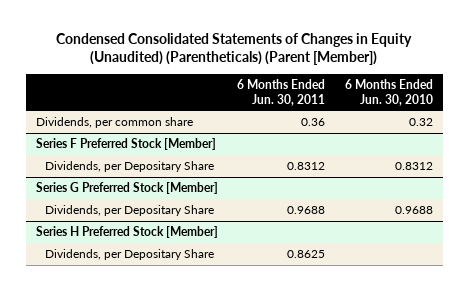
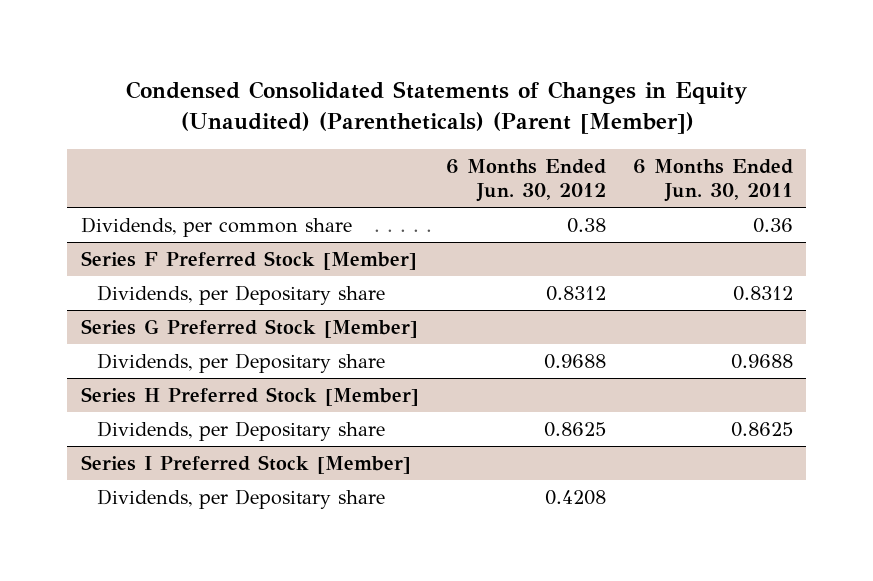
[345,79,434,106] 6 Months Ended Jun. 30, 2010 -> none
none -> [445,159,606,203] 6 Months Ended Jun. 30, 2012
[45,161,215,173] Dividends, per Depositary Share -> [97,284,386,305] Dividends, per Depositary share
[45,205,215,217] Dividends, per Depositary Share -> [97,352,386,373] Dividends, per Depositary share
[45,249,215,261] Dividends, per Depositary Share -> [97,420,386,441] Dividends, per Depositary share
none -> [80,454,411,474] Series I Preferred Stock [Member]
none -> [97,488,386,509] Dividends, per Depositary share

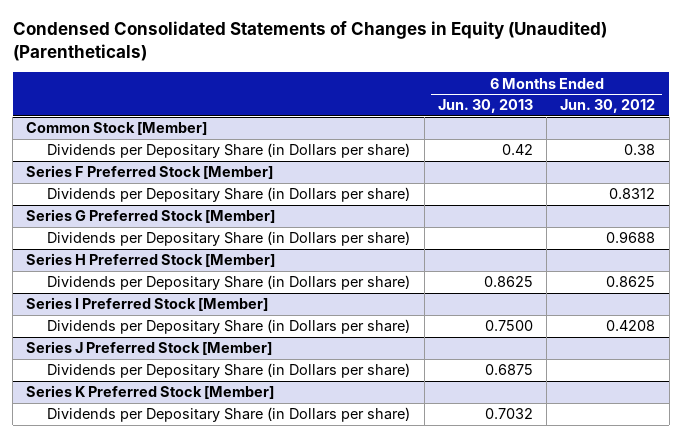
[125,81,748,135] Condensed Consolidated Statements of Changes in Equity (Unaudited) (Parentheticals) (Parent [Member]) -> [12,21,607,61] Condensed Consolidated Statements of Changes in Equity (Unaudited) (Parentheticals)
[632,159,793,203] 6 Months Ended Jun. 30, 2011 -> none
none -> [437,99,533,114] Jun. 30, 2013
[80,216,352,237] Dividends, per common share -> none
none -> [26,122,208,136] Common Stock [Member]
none -> [47,143,411,159] Dividends per Depositary Share (in Dollars per share)
[97,284,386,305] Dividends, per Depositary share -> [47,187,411,203] Dividends per Depositary Share (in Dollars per share)
[97,352,386,373] Dividends, per Depositary share -> [47,231,411,247] Dividends per Depositary Share (in Dollars per share)
[97,420,386,441] Dividends, per Depositary share -> [47,275,411,291] Dividends per Depositary Share (in Dollars per share)
[97,488,386,509] Dividends, per Depositary share -> [47,319,411,335] Dividends per Depositary Share (in Dollars per share)
none -> [26,341,273,356] Series J Preferred Stock [Member]
none -> [47,363,411,379] Dividends per Depositary Share (in Dollars per share)
none -> [26,385,275,400] Series K Preferred Stock [Member]
none -> [47,407,411,423] Dividends per Depositary Share (in Dollars per share)

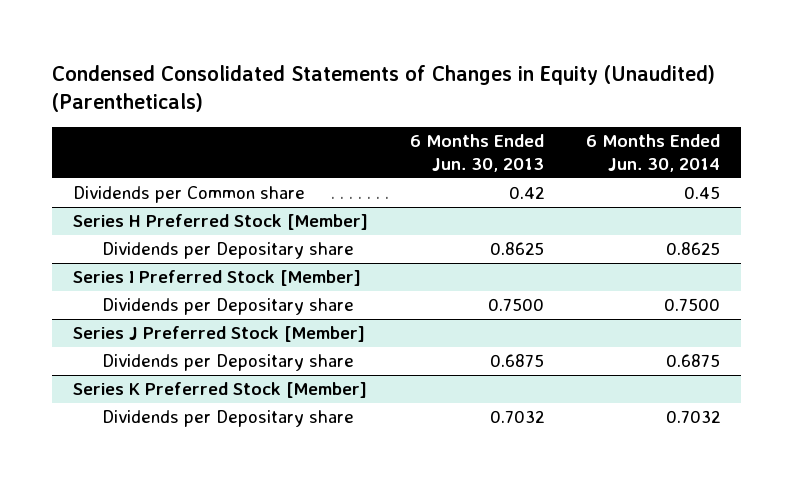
[560,99,656,114] Jun. 30, 2012 -> none
none -> [585,134,720,173] 6 Months Ended Jun. 30, 2014
[26,122,208,136] Common Stock [Member] -> none
[47,143,411,159] Dividends per Depositary Share (in Dollars per share) -> none
[26,165,274,180] Series F Preferred Stock [Member] -> none
[47,187,411,203] Dividends per Depositary Share (in Dollars per share) -> none
[26,209,276,224] Series G Preferred Stock [Member] -> none
[47,231,411,247] Dividends per Depositary Share (in Dollars per share) -> none
none -> [73,185,306,203] Dividends per Common share
[47,275,411,291] Dividends per Depositary Share (in Dollars per share) -> [102,241,355,259] Dividends per Depositary share
[47,319,411,335] Dividends per Depositary Share (in Dollars per share) -> [102,297,355,315] Dividends per Depositary share
[47,363,411,379] Dividends per Depositary Share (in Dollars per share) -> [102,353,355,371] Dividends per Depositary share
[47,407,411,423] Dividends per Depositary Share (in Dollars per share) -> [102,409,355,427] Dividends per Depositary share

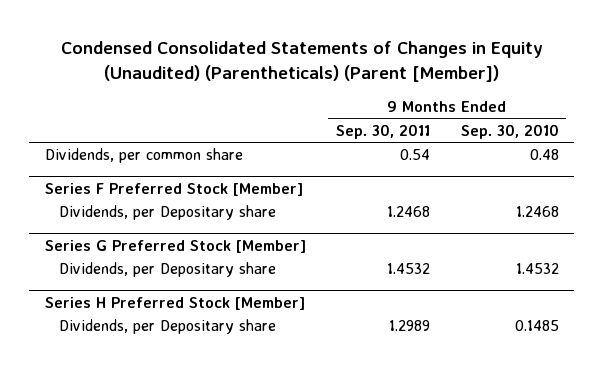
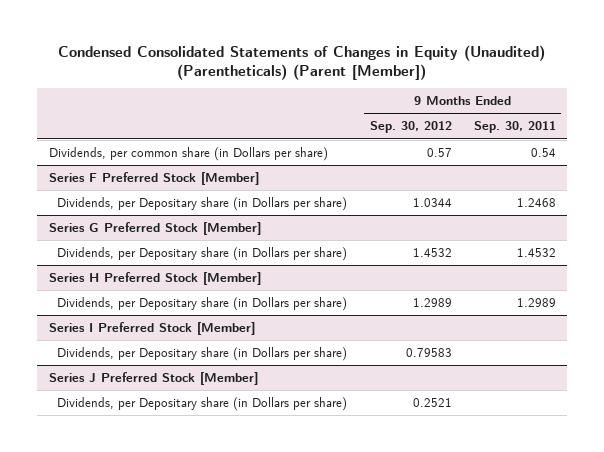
[460,123,559,139] Sep. 30, 2010 -> none
none -> [369,121,452,134] Sep. 30, 2012
[44,148,243,164] Dividends, per common share -> [48,146,328,161] Dividends, per common share (in Dollars per share)
[58,205,276,221] Dividends, per Depositary share -> [57,196,348,211] Dividends, per Depositary share (in Dollars per share)
[58,262,276,278] Dividends, per Depositary share -> [57,246,348,261] Dividends, per Depositary share (in Dollars per share)
[58,319,276,335] Dividends, per Depositary share -> [57,296,348,311] Dividends, per Depositary share (in Dollars per share)
none -> [48,321,255,335] Series I Preferred Stock [Member]
none -> [57,346,348,361] Dividends, per Depositary share (in Dollars per share)
none -> [48,371,258,385] Series J Preferred Stock [Member]
none -> [57,396,348,411] Dividends, per Depositary share (in Dollars per share)

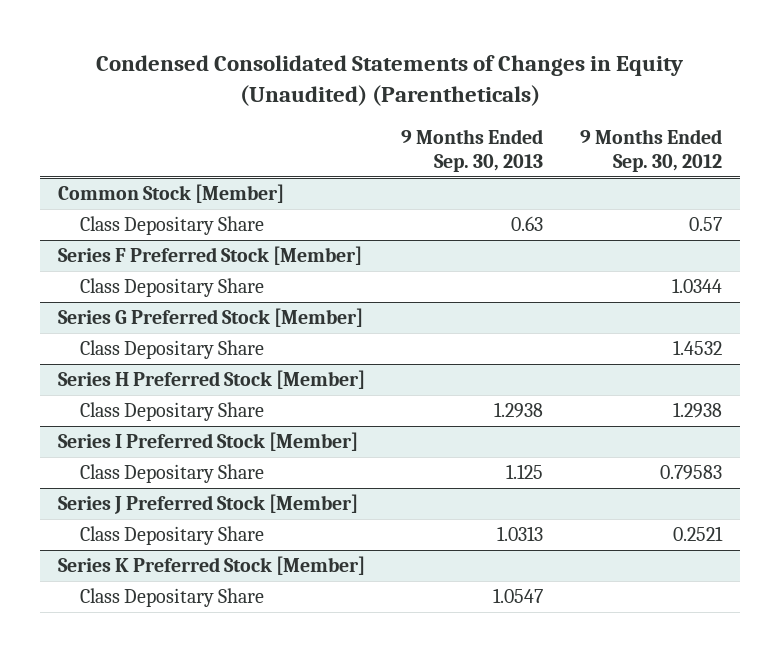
[58,44,546,80] Condensed Consolidated Statements of Changes in Equity (Unaudited) (Parentheticals) (Parent [Member]) -> [95,55,683,106] Condensed Consolidated Statements of Changes in Equity (Unaudited) (Parentheticals)
[473,121,556,134] Sep. 30, 2011 -> none
none -> [401,129,544,172] 9 Months Ended Sep. 30, 2013
[48,146,328,161] Dividends, per common share (in Dollars per share) -> none
none -> [58,184,285,204] Common Stock [Member]
none -> [80,216,265,236] Class Depositary Share
[57,196,348,211] Dividends, per Depositary share (in Dollars per share) -> [80,278,265,298] Class Depositary Share
[57,246,348,261] Dividends, per Depositary share (in Dollars per share) -> [80,340,265,360] Class Depositary Share
[57,296,348,311] Dividends, per Depositary share (in Dollars per share) -> [80,402,265,422] Class Depositary Share
[412,297,452,307] 1.2989 -> [672,402,722,419] 1.2938
[57,346,348,361] Dividends, per Depositary share (in Dollars per share) -> [80,464,265,484] Class Depositary Share
[57,396,348,411] Dividends, per Depositary share (in Dollars per share) -> [80,526,265,546] Class Depositary Share
none -> [58,556,366,576] Series K Preferred Stock [Member]
none -> [80,588,265,608] Class Depositary Share

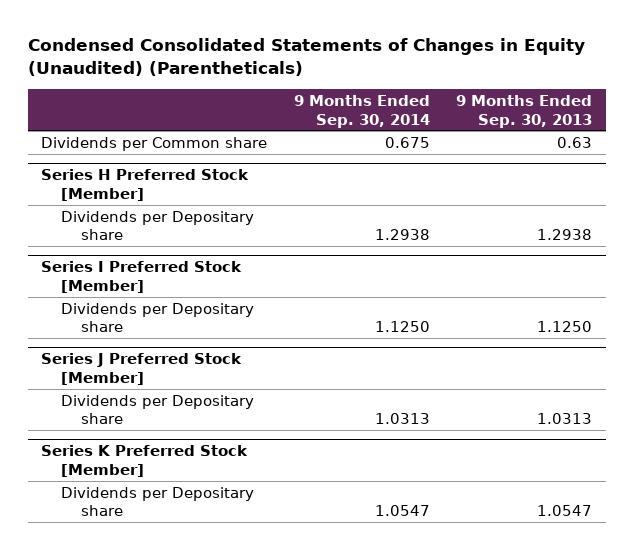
[579,129,722,172] 9 Months Ended Sep. 30, 2012 -> none
none -> [293,94,430,128] 9 Months Ended Sep. 30, 2014
[58,184,285,204] Common Stock [Member] -> none
[80,216,265,236] Class Depositary Share -> none
[58,246,363,266] Series F Preferred Stock [Member] -> none
[80,278,265,298] Class Depositary Share -> none
[58,308,364,328] Series G Preferred Stock [Member] -> none
[80,340,265,360] Class Depositary Share -> none
none -> [41,136,268,151] Dividends per Common share
[80,402,265,422] Class Depositary Share -> [61,210,255,241] Dividends per Depositary share
[80,464,265,484] Class Depositary Share -> [61,302,255,333] Dividends per Depositary share
[506,464,544,480] 1.125 -> [537,321,593,333] 1.1250
[80,526,265,546] Class Depositary Share -> [61,394,255,425] Dividends per Depositary share
[80,588,265,608] Class Depositary Share -> [61,486,255,517] Dividends per Depositary share

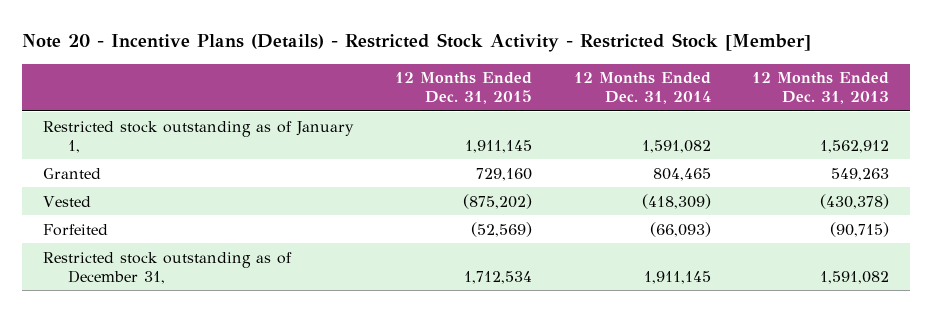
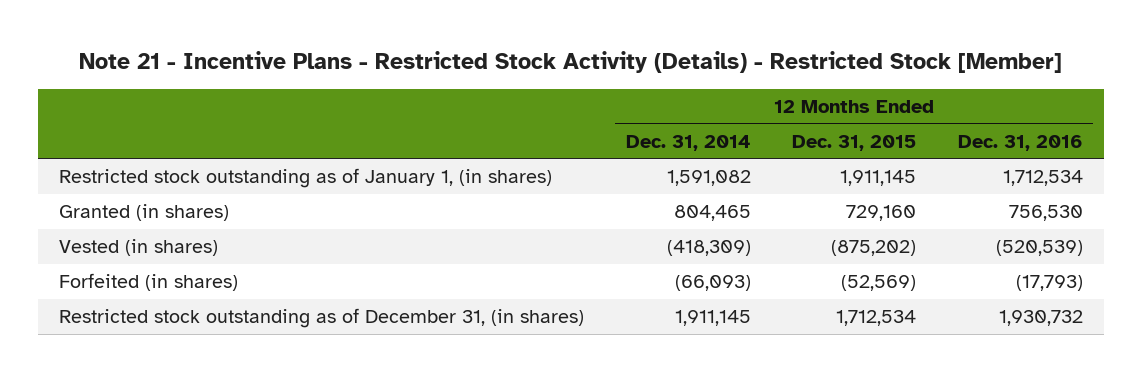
[22,33,812,53] Note 20 - Incentive Plans (Details) - Restricted Stock Activity - Restricted Stock [Member] -> [79,51,1063,74] Note 21 - Incentive Plans - Restricted Stock Activity (Details) - Restricted Stock [Member]
[751,72,889,105] 12 Months Ended Dec. 31, 2013 -> none
none -> [957,134,1083,151] Dec. 31, 2016
[42,120,354,153] Restricted stock outstanding as of January 1, -> [59,168,553,189] Restricted stock outstanding as of January 1, (in shares)
[42,167,101,179] Granted -> [59,204,230,222] Granted (in shares)
[42,195,91,207] Vested -> [59,239,219,257] Vested (in shares)
[42,223,108,236] Forfeited -> [59,273,239,292] Forfeited (in shares)
[42,251,292,284] Restricted stock outstanding as of December 31, -> [59,308,585,329] Restricted stock outstanding as of December 31, (in shares)

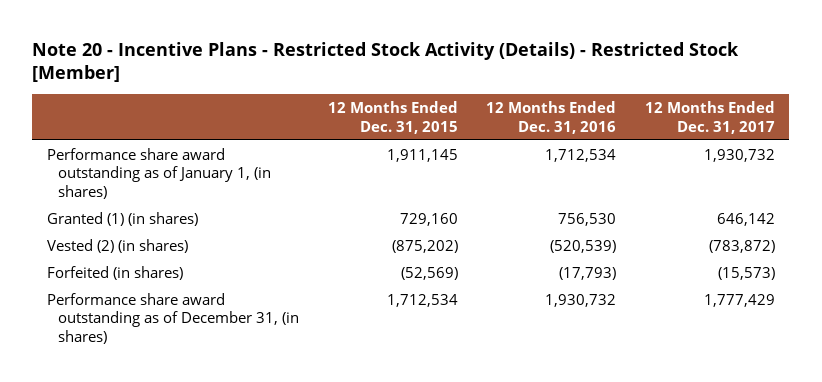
[79,51,1063,74] Note 21 - Incentive Plans - Restricted Stock Activity (Details) - Restricted Stock [Member] -> [32,41,740,83] Note 20 - Incentive Plans - Restricted Stock Activity (Details) - Restricted Stock [Member]
[625,134,751,151] Dec. 31, 2014 -> none
none -> [644,100,775,134] 12 Months Ended Dec. 31, 2017
[59,168,553,189] Restricted stock outstanding as of January 1, (in shares) -> [46,147,271,200] Performance share award outstanding as of January 1, (in shares)
[59,204,230,222] Granted (in shares) -> [46,211,198,226] Granted (1) (in shares)
[59,239,219,257] Vested (in shares) -> [46,238,188,253] Vested (2) (in shares)
[59,308,585,329] Restricted stock outstanding as of December 31, (in shares) -> [46,292,299,345] Performance share award outstanding as of December 31, (in shares)

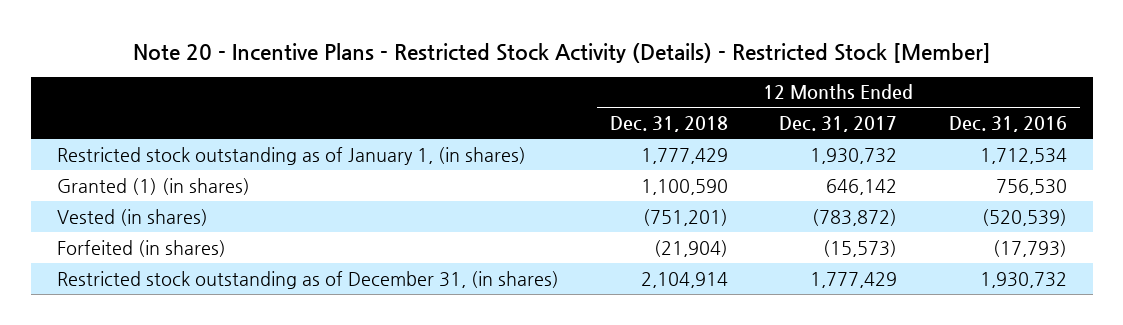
[327,100,458,134] 12 Months Ended Dec. 31, 2015 -> none
none -> [609,116,728,133] Dec. 31, 2018
[46,147,271,200] Performance share award outstanding as of January 1, (in shares) -> [56,146,526,165] Restricted stock outstanding as of January 1, (in shares)
[46,238,188,253] Vested (2) (in shares) -> [56,208,208,226] Vested (in shares)
[46,292,299,345] Performance share award outstanding as of December 31, (in shares) -> [56,270,559,289] Restricted stock outstanding as of December 31, (in shares)

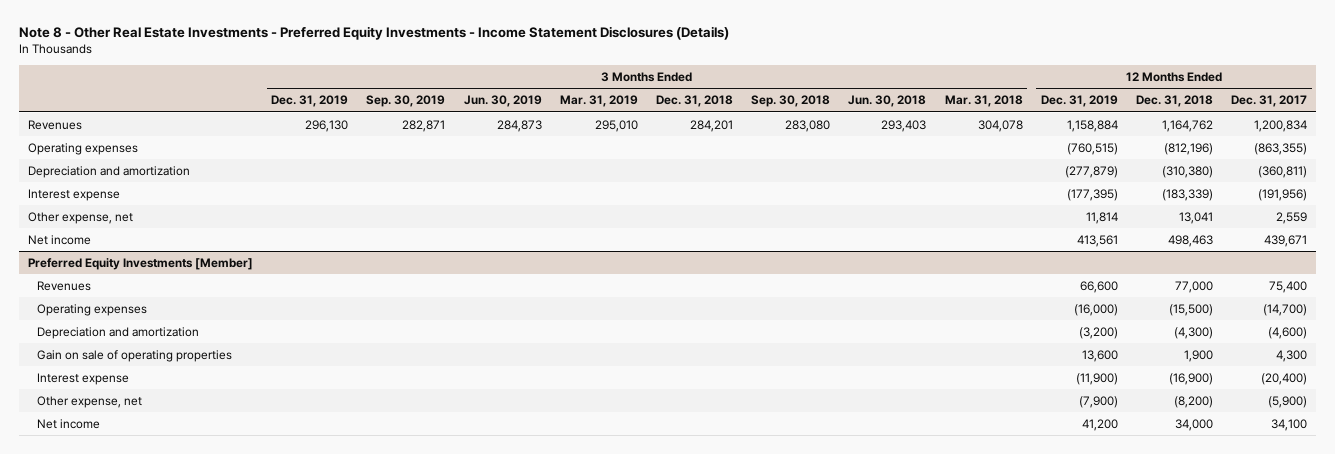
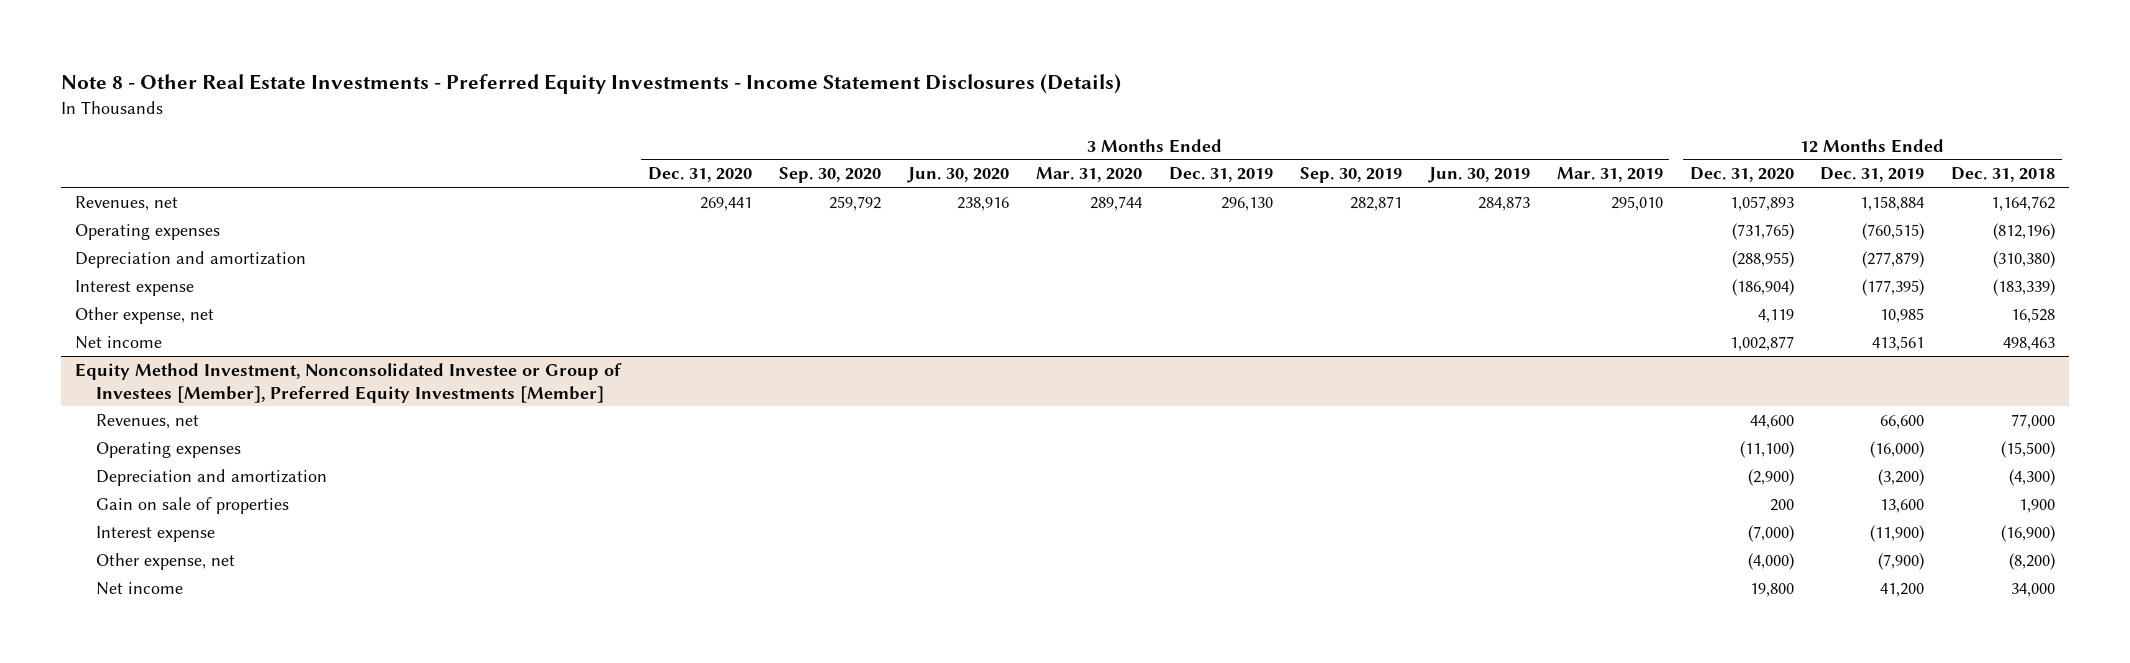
[655,95,733,108] Dec. 31, 2018 -> none
[751,95,831,108] Sep. 30, 2018 -> none
[848,95,927,108] Jun. 30, 2018 -> none
[944,95,1023,108] Mar. 31, 2018 -> none
[1231,95,1308,108] Dec. 31, 2017 -> none
none -> [647,167,752,183] Dec. 31, 2020
none -> [778,167,881,184] Sep. 30, 2020
none -> [906,167,1009,184] Jun. 30, 2020
none -> [1035,167,1142,183] Mar. 31, 2020
none -> [1689,167,1794,183] Dec. 31, 2020
[27,119,82,130] Revenues -> [74,195,178,211] Revenues, net
[1085,211,1118,224] 11,814 -> [1880,307,1925,323] 10,985
[1179,211,1214,224] 13,041 -> [2011,307,2056,323] 16,528
[27,257,253,270] Preferred Equity Investments [Member] -> none
none -> [74,362,622,403] Equity Method Investment, Nonconsolidated Investee or Group of Investees [Member], Preferred Equity Investments [Member]
[36,280,91,291] Revenues -> [96,413,200,429] Revenues, net
[36,349,232,362] Gain on sale of operating properties -> [96,496,290,514] Gain on sale of properties

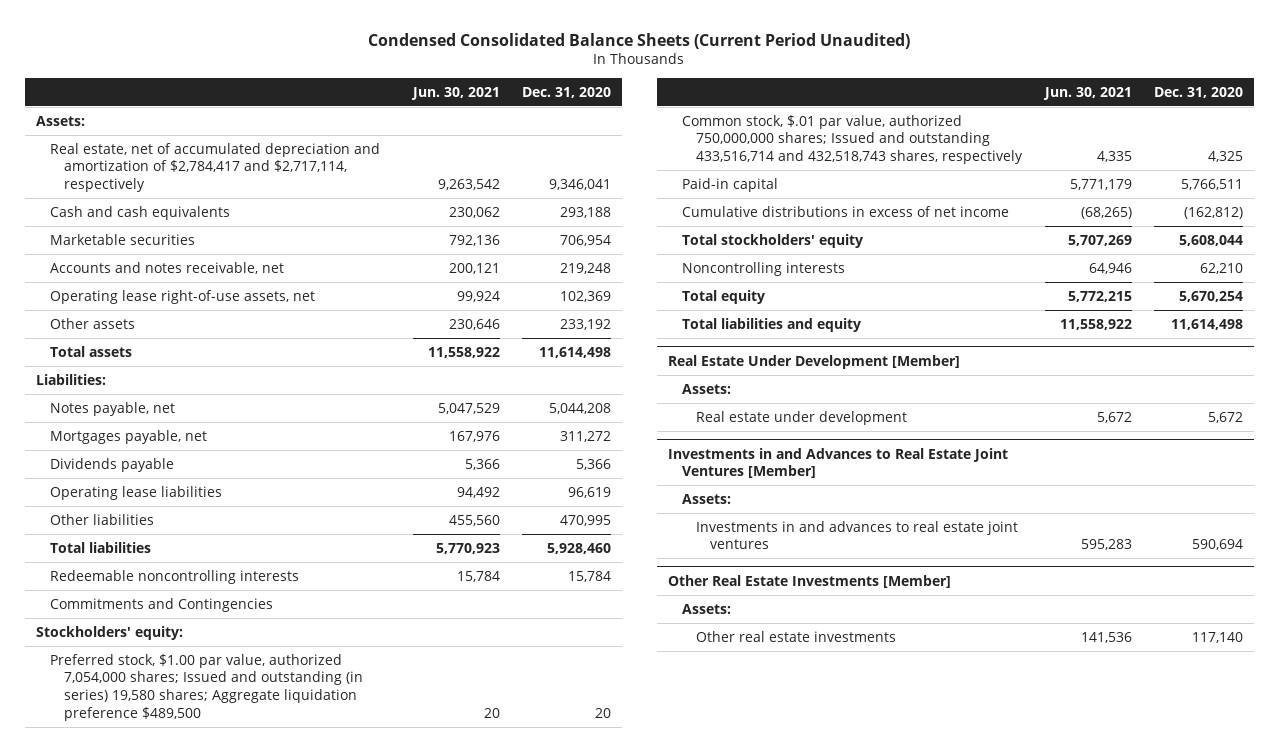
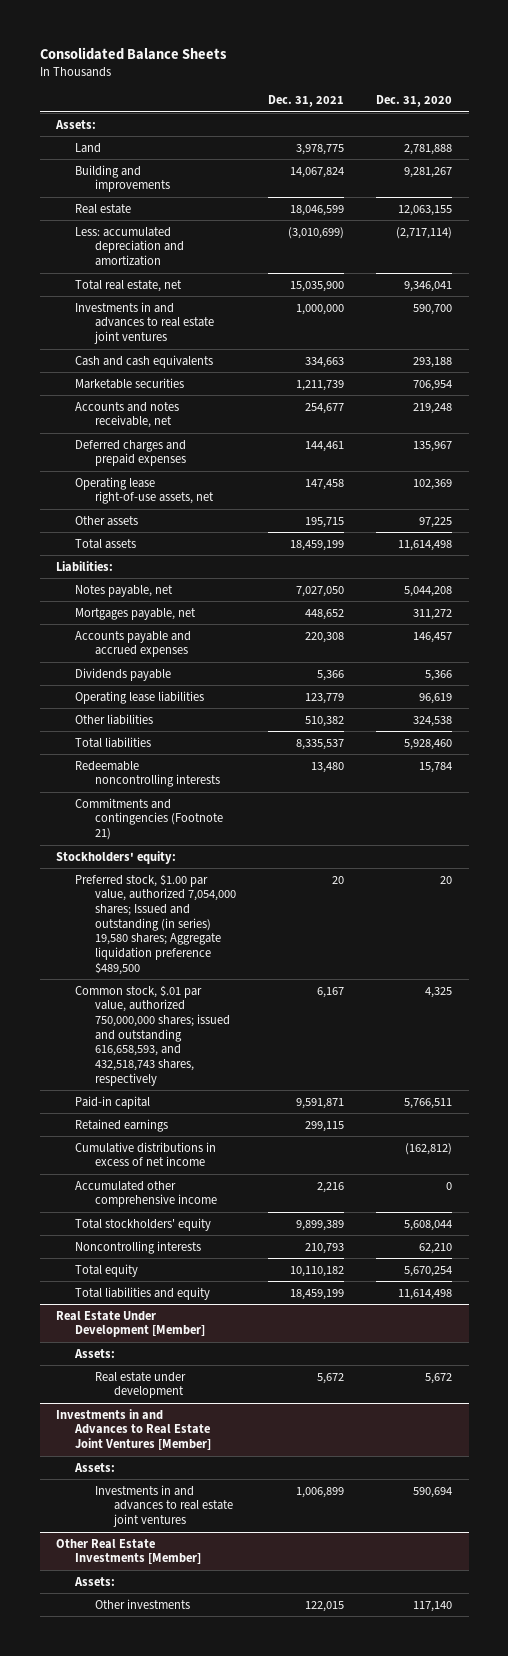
[368,32,911,49] Condensed Consolidated Balance Sheets (Current Period Unaudited) -> [39,47,227,61] Consolidated Balance Sheets
[410,86,500,100] Jun. 30, 2021 -> none
none -> [268,95,345,108] Dec. 31, 2021
none -> [75,142,102,153] Land
none -> [75,164,170,193] Building and improvements
none -> [75,203,132,214] Real estate
none -> [75,226,184,267] Less: accumulated depreciation and amortization
[49,142,380,193] Real estate, net of accumulated depreciation and amortization of $2,784,417 and $2,717,114, respectively -> [75,279,183,292] Total real estate, net
none -> [75,301,214,345] Investments in and advances to real estate joint ventures
none -> [75,439,187,467] Deferred charges and prepaid expenses
[560,318,612,330] 233,192 -> [419,516,453,528] 97,225
none -> [75,630,192,658] Accounts payable and accrued expenses
[560,514,612,526] 470,995 -> [413,715,453,727] 324,538
[49,597,273,612] Commitments and Contingencies -> [75,797,223,841] Commitments and contingencies (Footnote 21)
[681,114,1024,165] Common stock, $.01 par value, authorized 750,000,000 shares; Issued and outstanding 433,516,714 and 432,518,743 shares, respectively -> [75,984,230,1086] Common stock, $.01 par value, authorized 750,000,000 shares; issued and outstanding 616,658,593, and 432,518,743 shares, respectively
none -> [75,1118,169,1132] Retained earnings
none -> [75,1180,217,1208] Accumulated other comprehensive income
[696,630,897,642] Other real estate investments -> [94,1598,190,1609] Other investments

